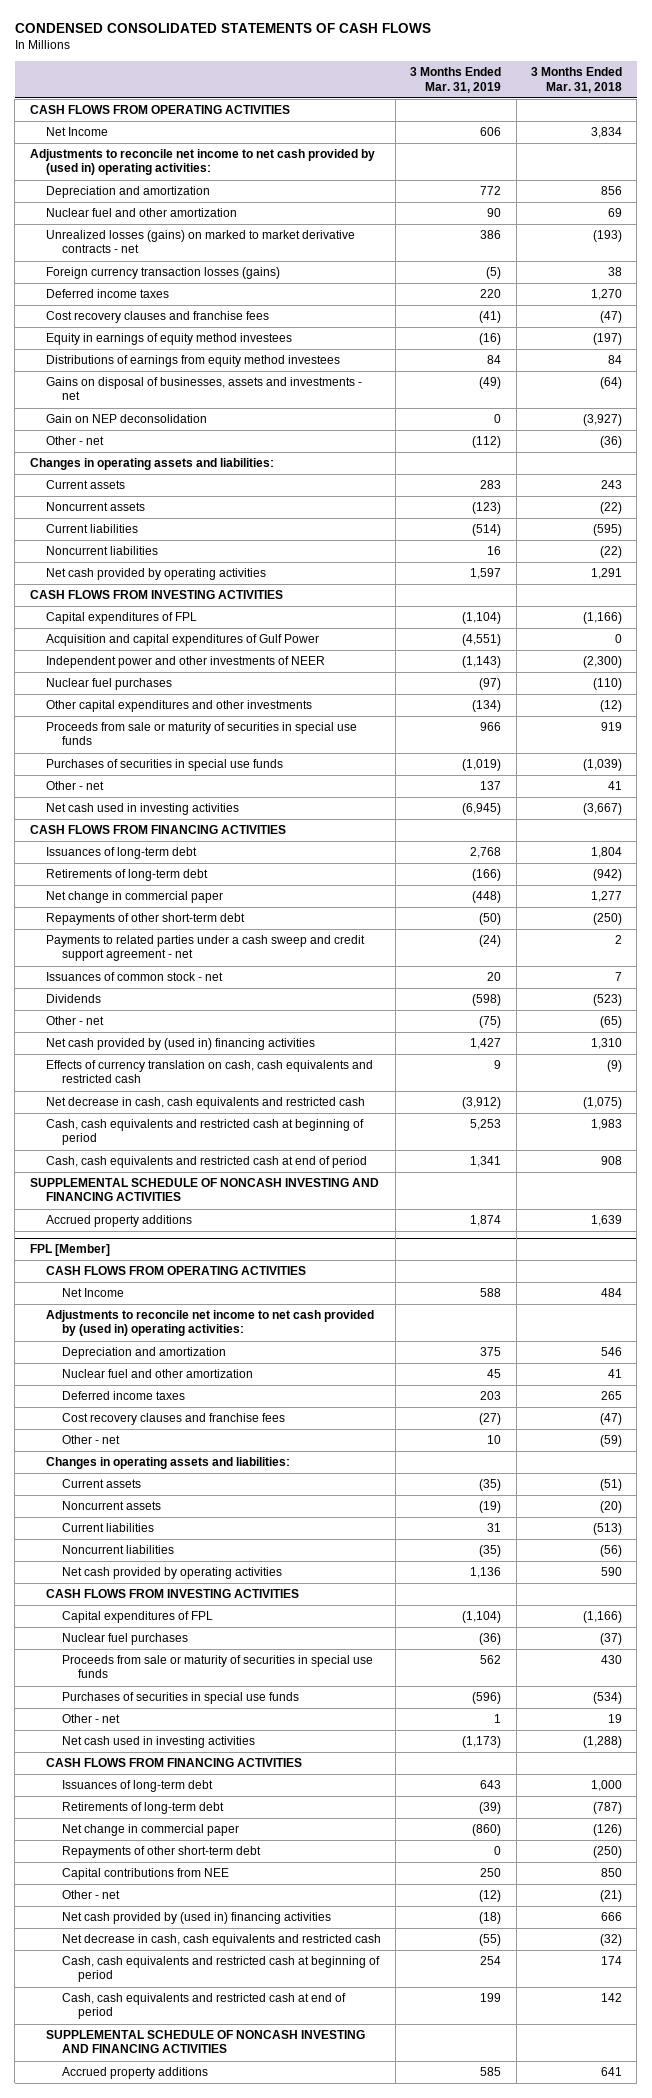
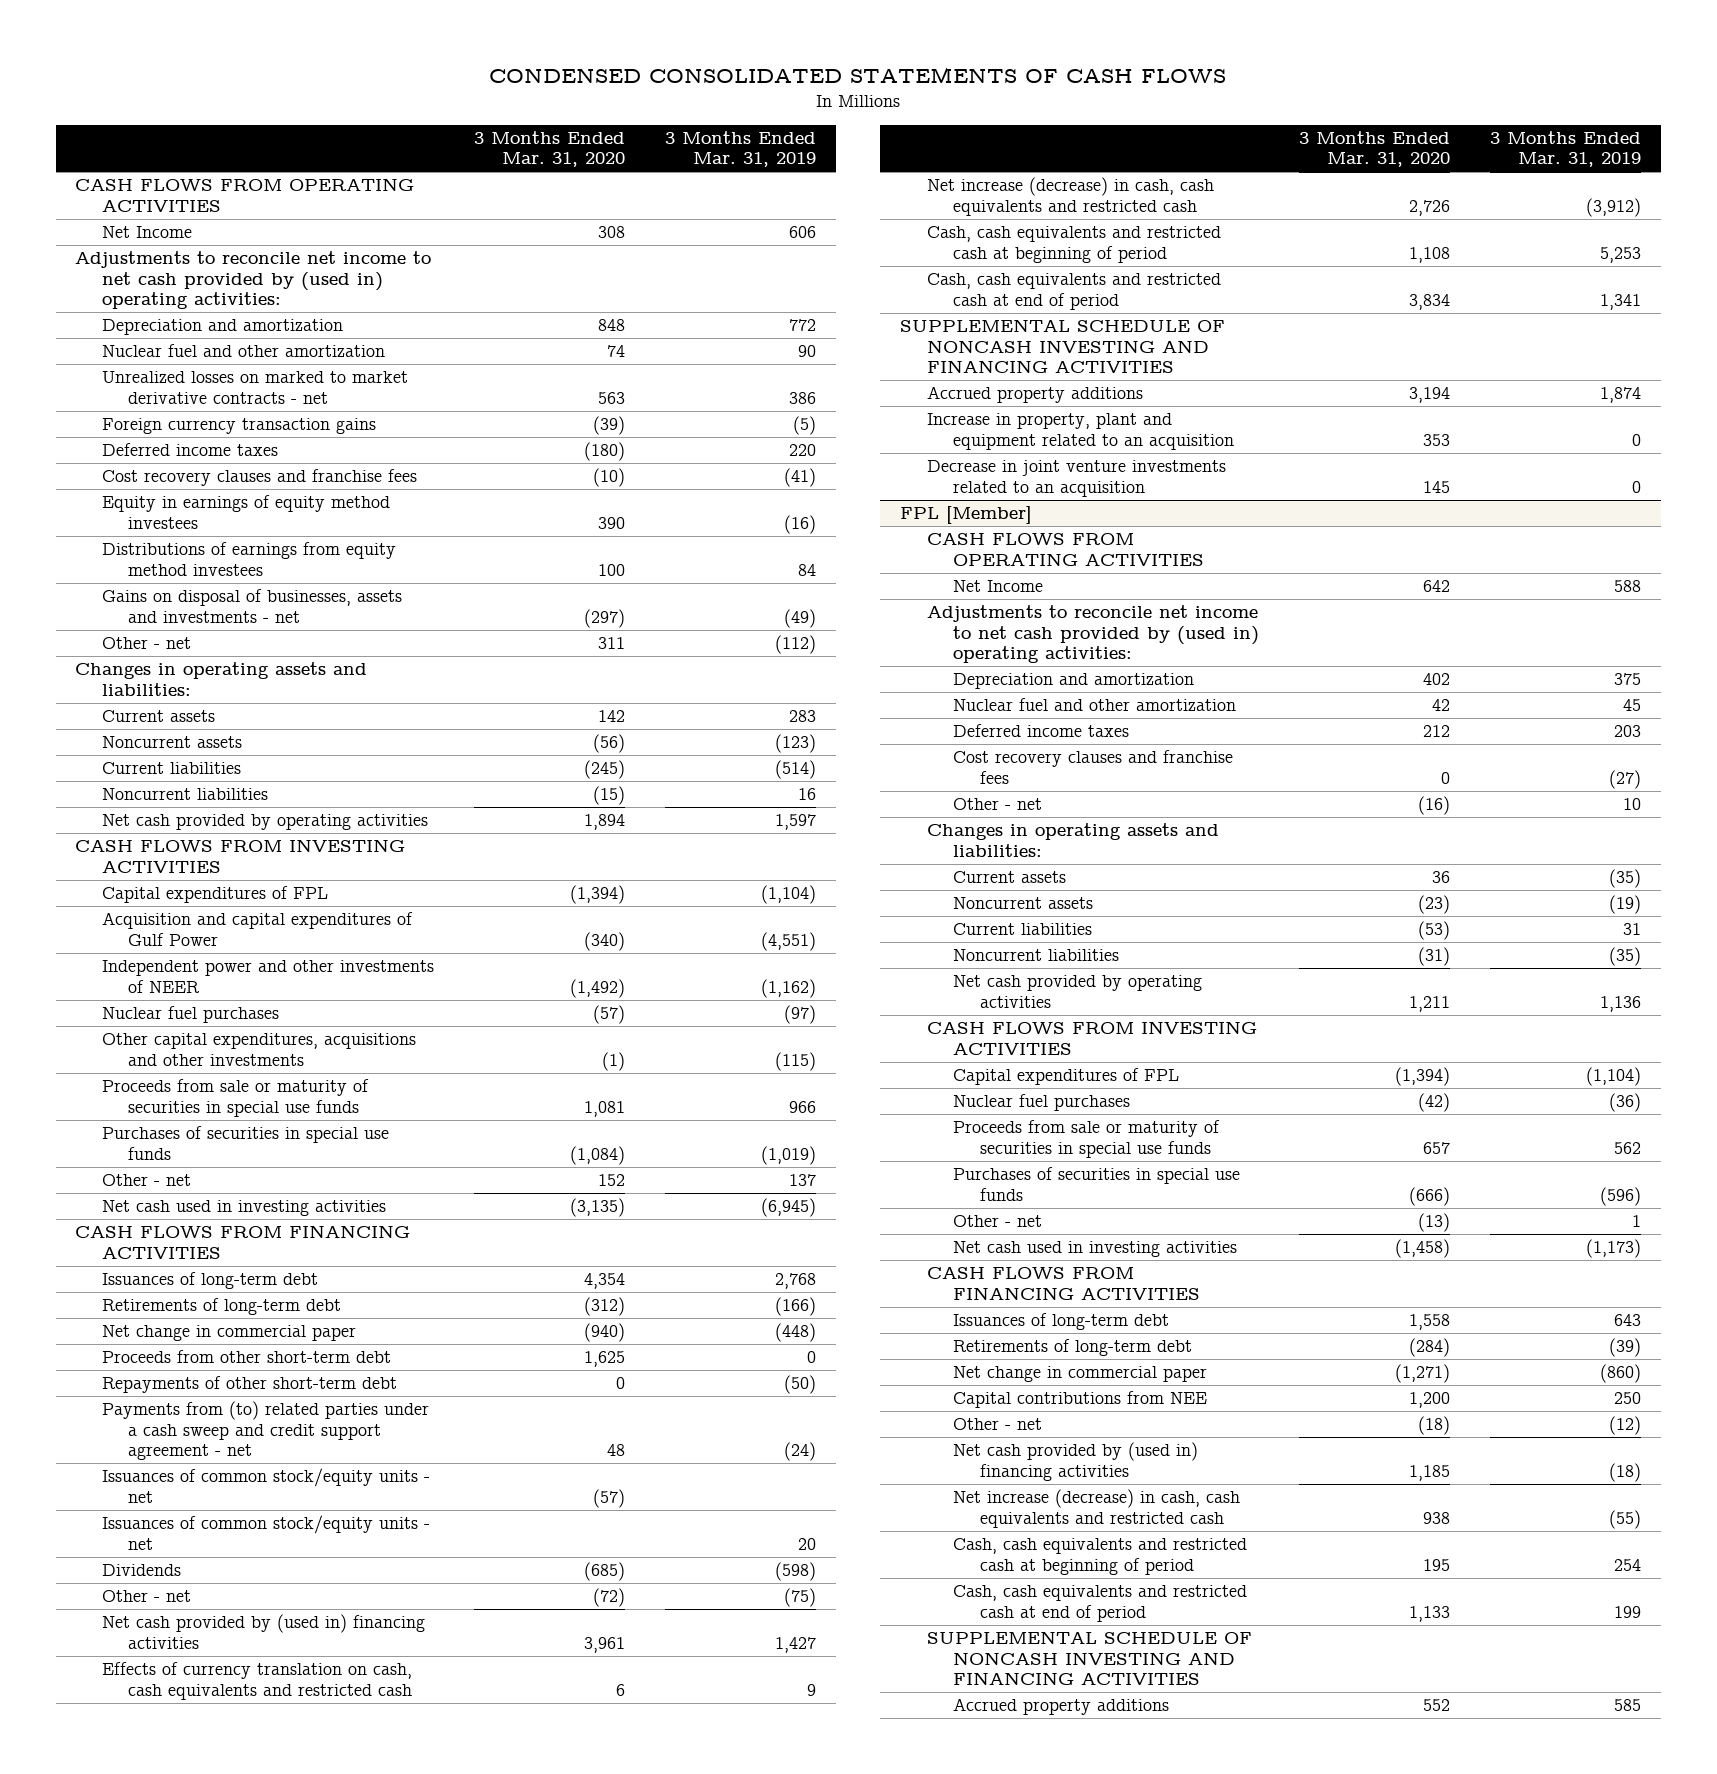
[531,67,623,93] 3 Months Ended Mar. 31, 2018 -> none
none -> [474,130,626,168] 3 Months Ended Mar. 31, 2020
[45,230,355,254] Unrealized losses (gains) on marked to market derivative contracts - net -> [101,371,408,404] Unrealized losses on marked to market derivative contracts - net
[45,267,280,280] Foreign currency transaction losses (gains) -> [101,418,376,435] Foreign currency transaction gains
[45,414,207,424] Gain on NEP deconsolidation -> none
[462,656,502,669] (1,143) -> [761,978,817,998] (1,162)
[45,700,312,713] Other capital expenditures and other investments -> [101,1033,416,1066] Other capital expenditures, acquisitions and other investments
[472,700,502,713] (134) -> [775,1051,817,1071] (115)
none -> [101,1350,391,1364] Proceeds from other short-term debt
[45,935,365,962] Payments to related parties under a cash sweep and credit support agreement - net -> [101,1401,429,1461] Payments from (to) related parties under a cash sweep and credit support agreement - net
none -> [101,1468,430,1503] Issuances of common stock/equity units - net
[45,972,223,982] Issuances of common stock - net -> [101,1515,430,1550] Issuances of common stock/equity units - net
[45,1097,365,1110] Net decrease in cash, cash equivalents and restricted cash -> [926,177,1214,216] Net increase (decrease) in cash, cash equivalents and restricted cash
none -> [926,413,1235,450] Increase in property, plant and equipment related to an acquisition
none -> [926,460,1226,497] Decrease in joint venture investments related to an acquisition
[61,1846,261,1859] Repayments of other short-term debt -> none
[61,1934,381,1947] Net decrease in cash, cash equivalents and restricted cash -> [953,1489,1241,1528] Net increase (decrease) in cash, cash equivalents and restricted cash

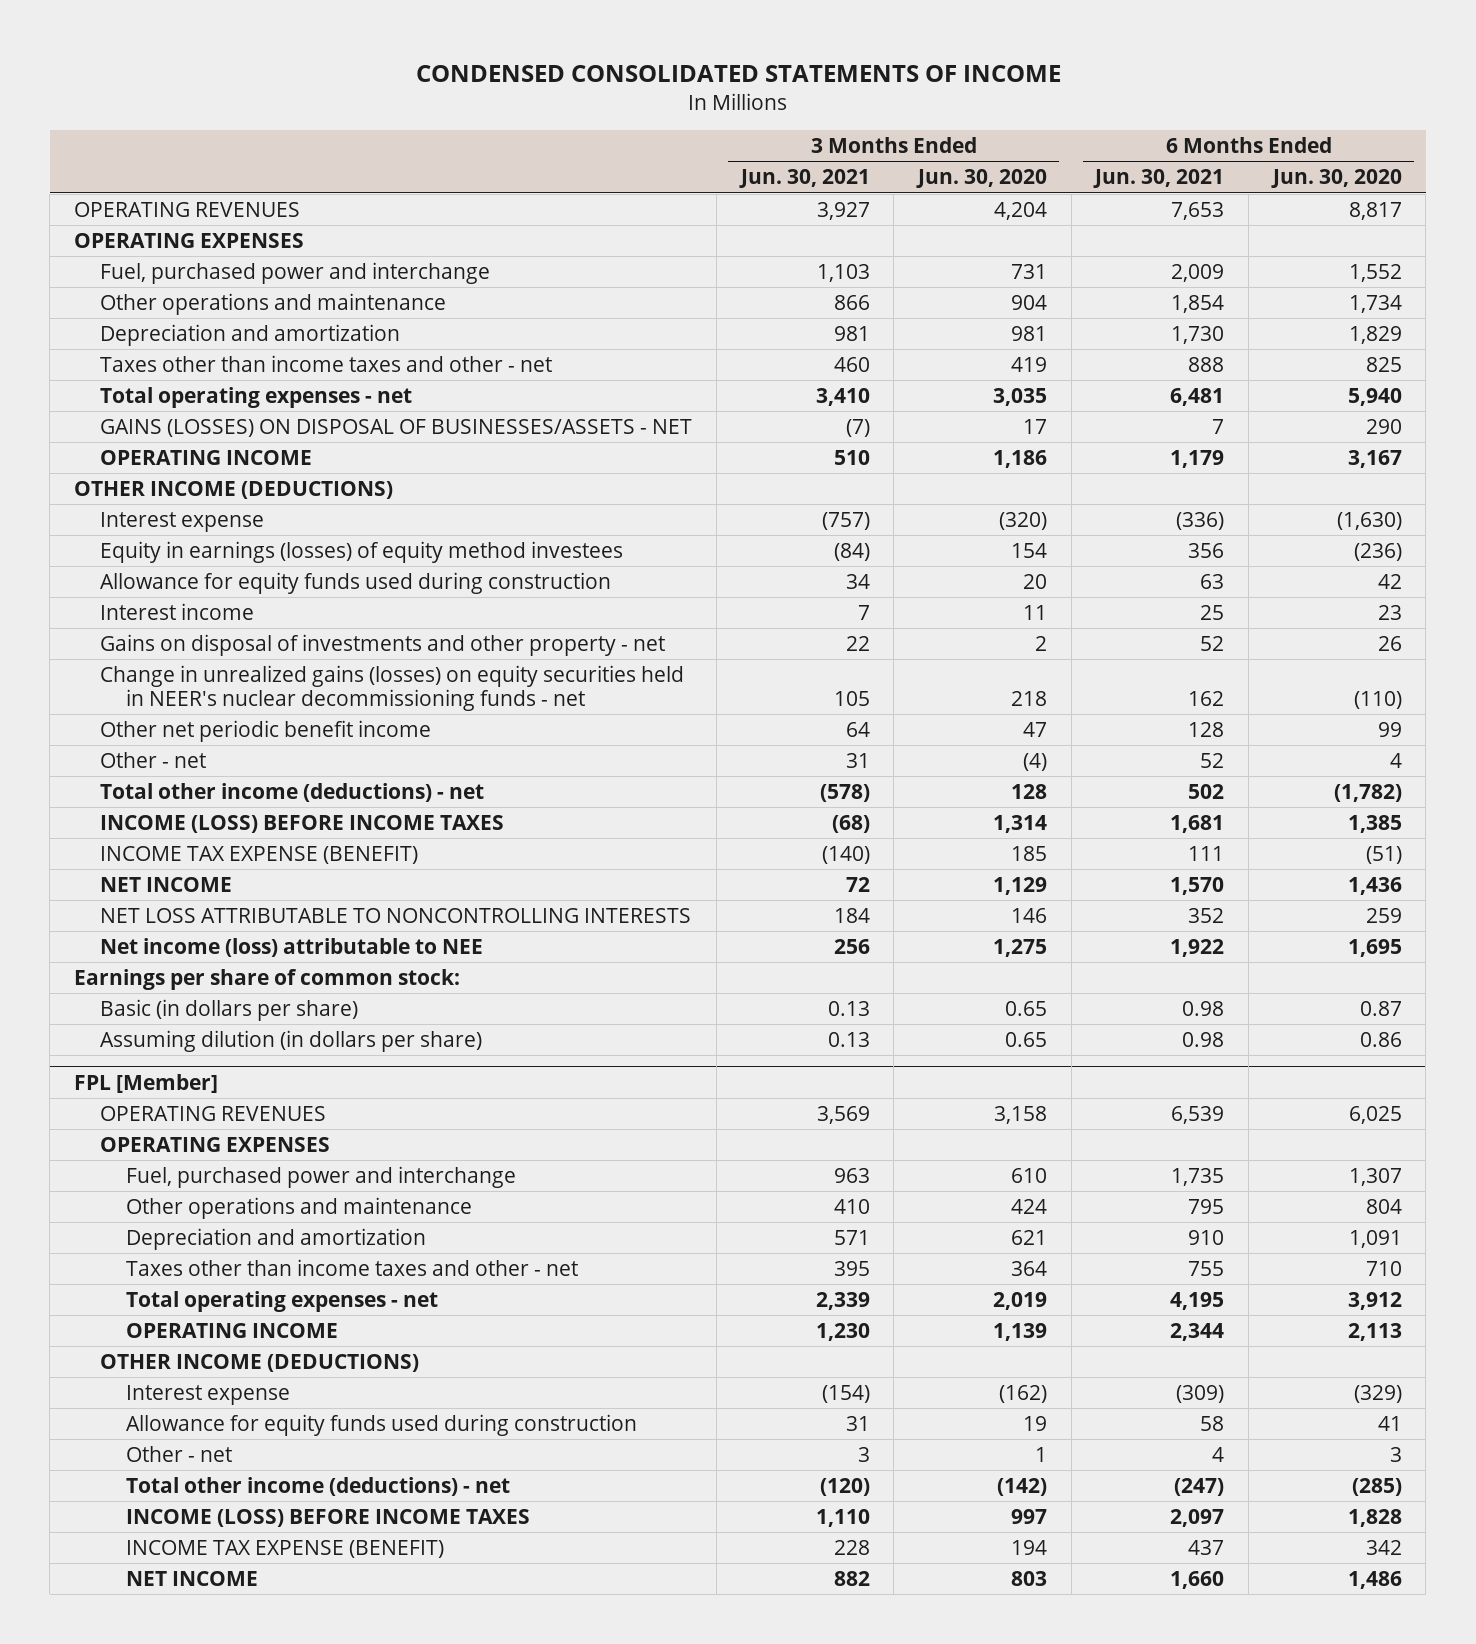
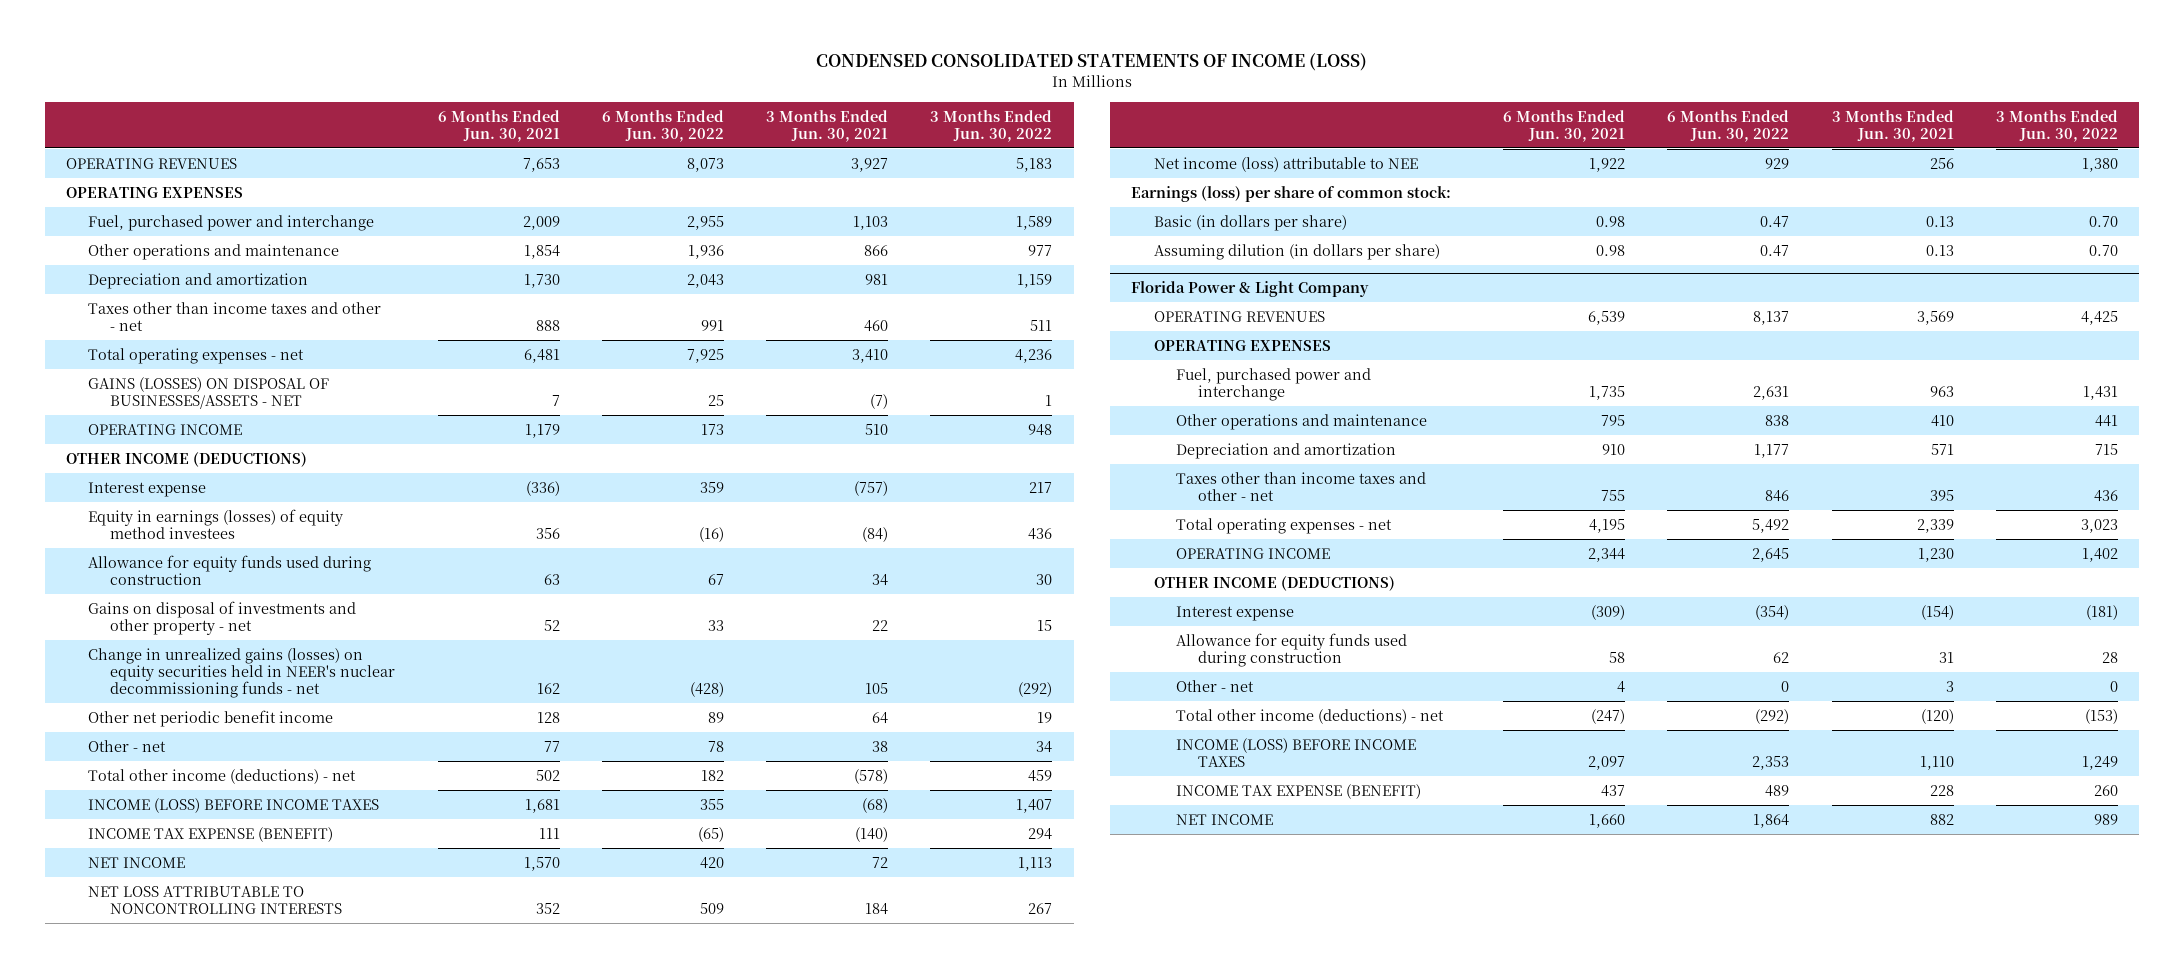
[415,64,1061,82] CONDENSED CONSOLIDATED STATEMENTS OF INCOME -> [815,53,1367,72] CONDENSED CONSOLIDATED STATEMENTS OF INCOME (LOSS)
[915,169,1047,189] Jun. 30, 2020 -> none
[1270,169,1402,189] Jun. 30, 2020 -> none
none -> [601,109,724,142] 6 Months Ended Jun. 30, 2022
none -> [930,109,1053,142] 3 Months Ended Jun. 30, 2022
[100,602,255,620] Interest income -> none
[845,752,870,768] 31 -> [872,740,889,752] 38
[1200,752,1225,768] 52 -> [543,740,560,752] 77
[73,968,460,990] Earnings per share of common stock: -> [1131,185,1452,202] Earnings (loss) per share of common stock:
[73,1073,218,1093] FPL [Member] -> [1131,281,1370,298] Florida Power & Light Company

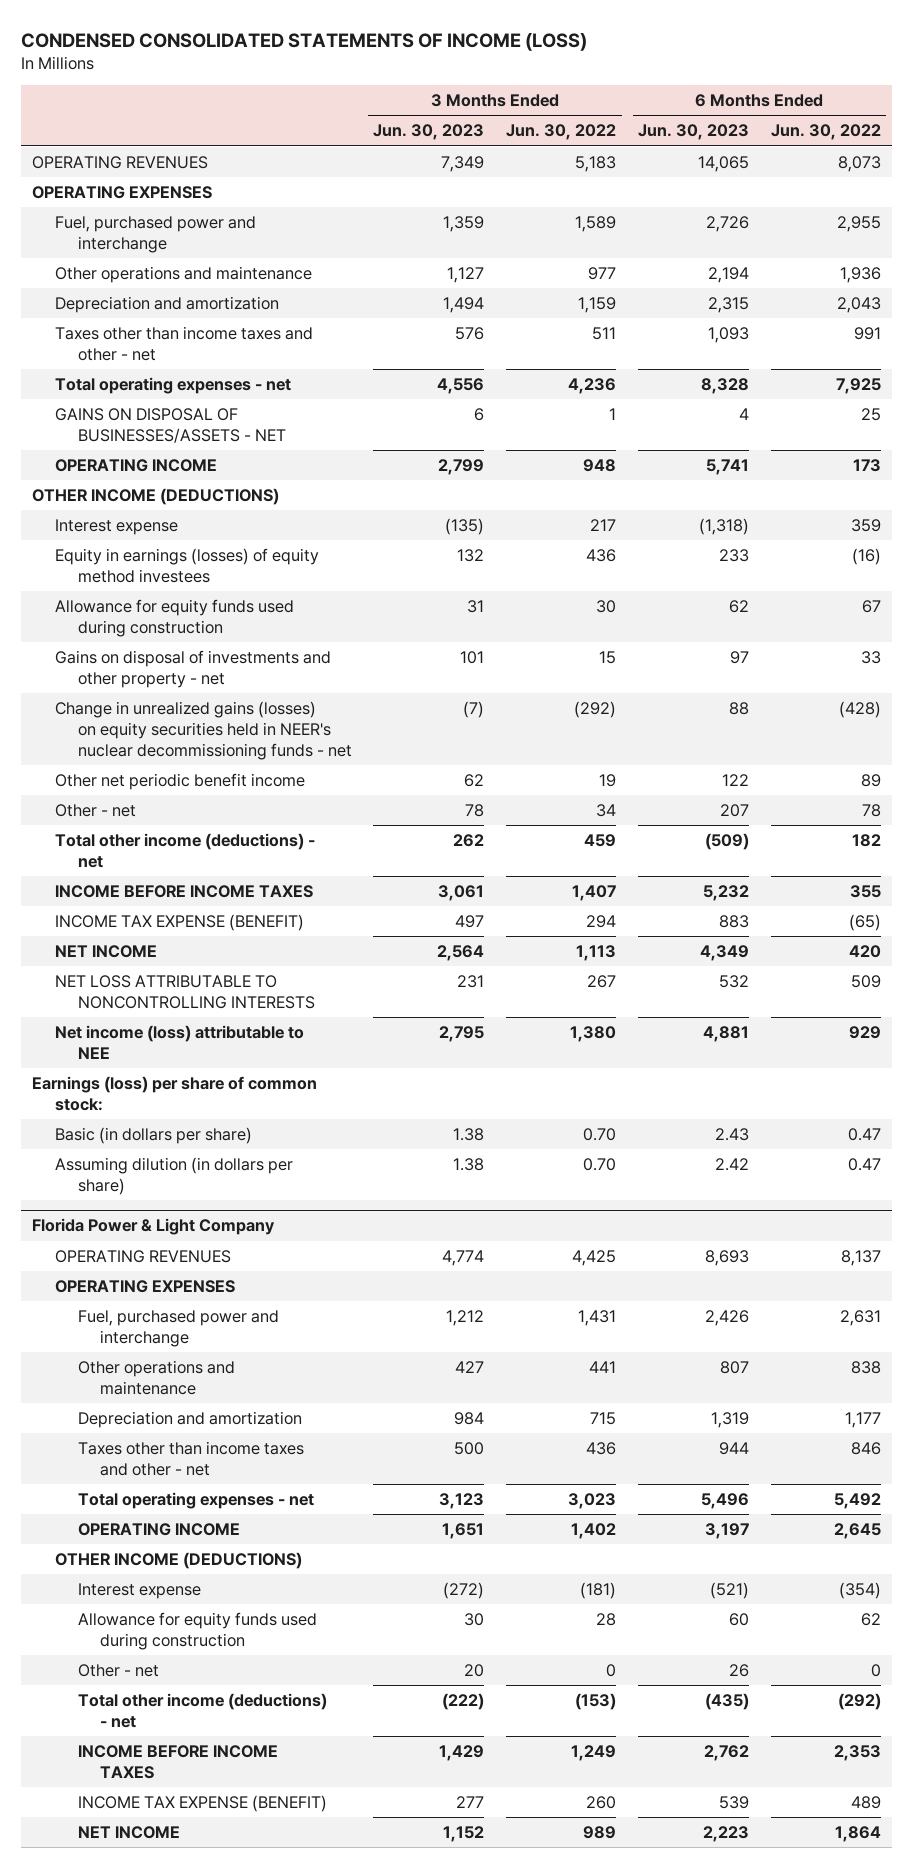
[437,109,560,142] 6 Months Ended Jun. 30, 2021 -> none
[766,109,889,142] 3 Months Ended Jun. 30, 2021 -> none
none -> [373,124,485,141] Jun. 30, 2023
none -> [638,124,750,141] Jun. 30, 2023
[88,376,330,409] GAINS (LOSSES) ON DISPOSAL OF BUSINESSES/ASSETS - NET -> [54,407,286,443] GAINS ON DISPOSAL OF BUSINESSES/ASSETS - NET
[88,797,380,813] INCOME (LOSS) BEFORE INCOME TAXES -> [54,884,313,898] INCOME BEFORE INCOME TAXES
[1175,737,1416,767] INCOME (LOSS) BEFORE INCOME TAXES -> [77,1744,278,1779] INCOME BEFORE INCOME TAXES

